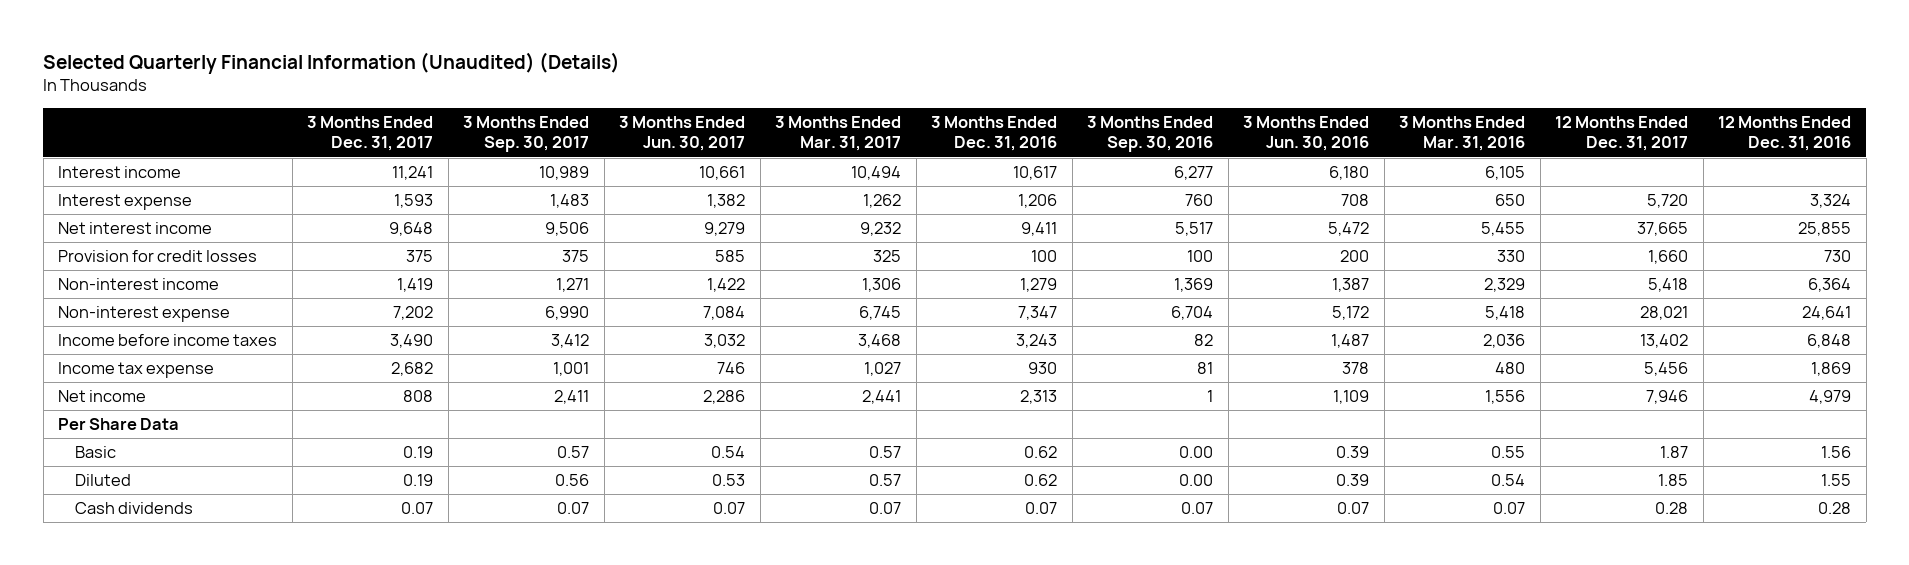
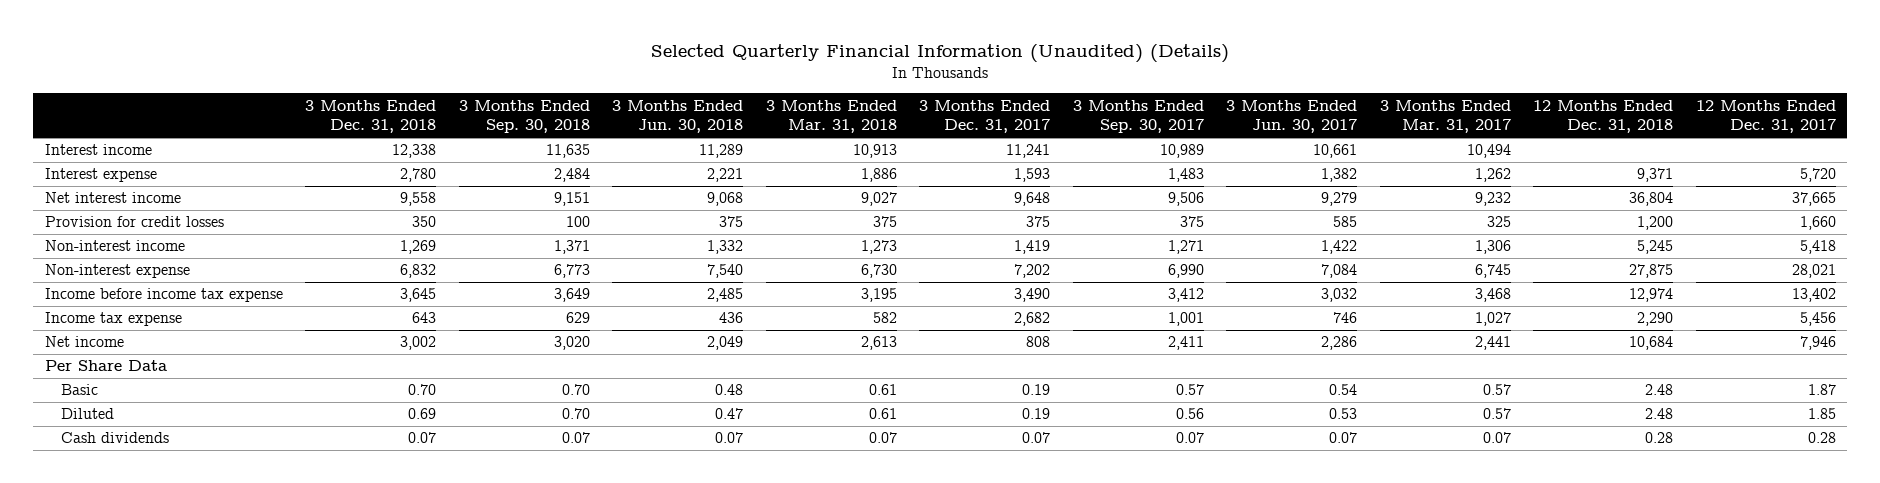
[931,116,1058,152] 3 Months Ended Dec. 31, 2016 -> none
[1087,116,1214,153] 3 Months Ended Sep. 30, 2016 -> none
[1243,116,1370,152] 3 Months Ended Jun. 30, 2016 -> none
[1399,116,1526,152] 3 Months Ended Mar. 31, 2016 -> none
[1718,116,1852,152] 12 Months Ended Dec. 31, 2016 -> none
none -> [305,99,437,134] 3 Months Ended Dec. 31, 2018
none -> [458,99,590,134] 3 Months Ended Sep. 30, 2018
none -> [612,99,744,134] 3 Months Ended Jun. 30, 2018
none -> [765,99,897,134] 3 Months Ended Mar. 31, 2018
none -> [1533,99,1674,134] 12 Months Ended Dec. 31, 2018
[58,334,278,347] Income before income taxes -> [44,288,283,303] Income before income tax expense

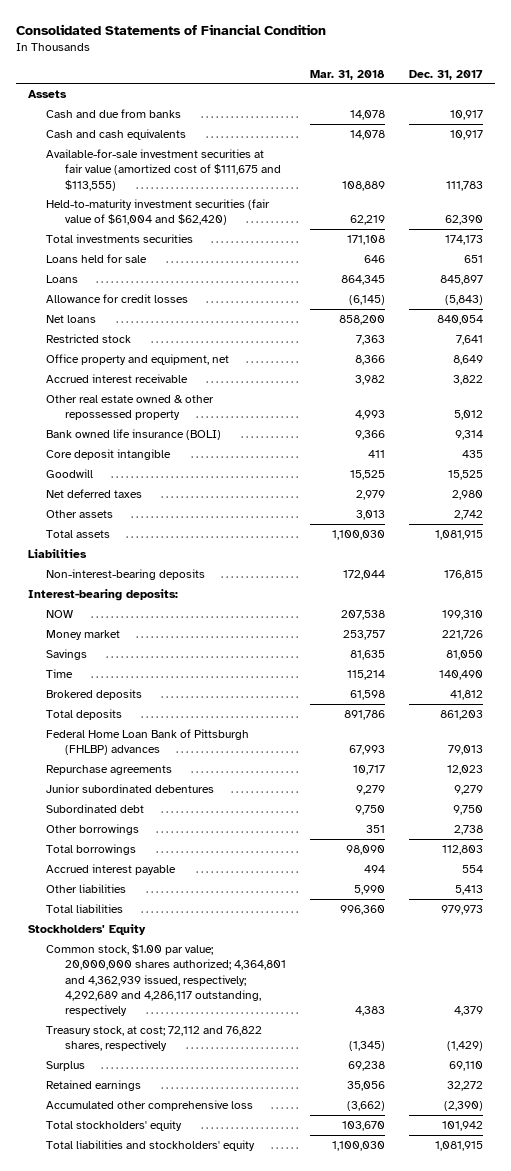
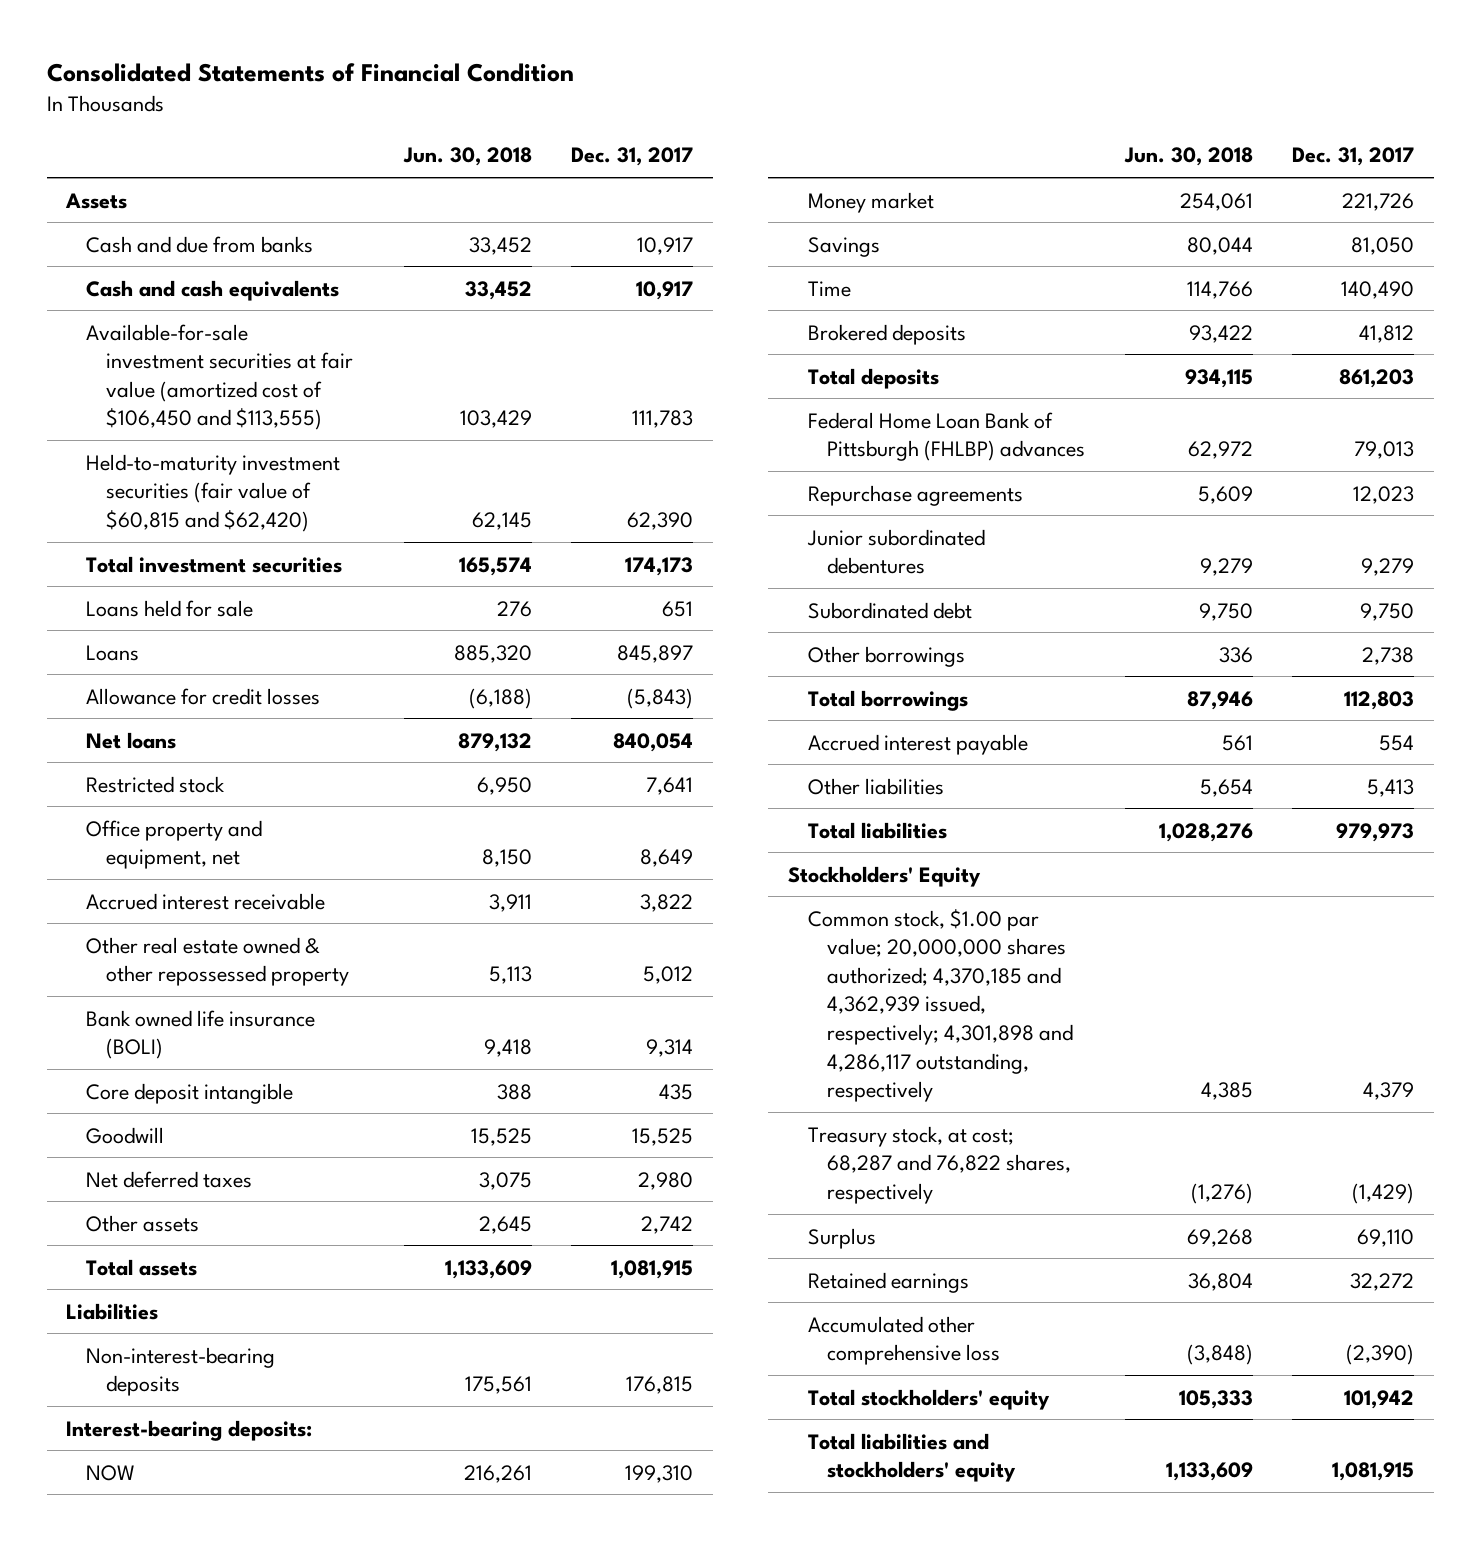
[309,69,385,80] Mar. 31, 2018 -> none
none -> [402,147,532,167] Jun. 30, 2018
[46,149,281,191] Available-for-sale investment securities at fair value (amortized cost of $111,675 and $113,555) -> [86,323,354,431] Available-for-sale investment securities at fair value (amortized cost of $106,450 and $113,555)
[46,199,271,226] Held-to-maturity investment securities (fair value of $61,004 and $62,420) -> [86,453,341,532] Held-to-maturity investment securities (fair value of $60,815 and $62,420)
[46,234,194,244] Total investments securities -> [86,555,343,573] Total investment securities
[46,944,286,1017] Common stock, $1.00 par value; 20,000,000 shares authorized; 4,364,801 and 4,362,939 issued, respectively; 4,292,689 and 4,286,117 outstanding, respectively -> [807,908,1074,1103] Common stock, $1.00 par value; 20,000,000 shares authorized; 4,370,185 and 4,362,939 issued, respectively; 4,301,898 and 4,286,117 outstanding, respectively
[46,1026,263,1052] Treasury stock, at cost; 72,112 and 76,822 shares, respectively -> [807,1125,1072,1204] Treasury stock, at cost; 68,287 and 76,822 shares, respectively

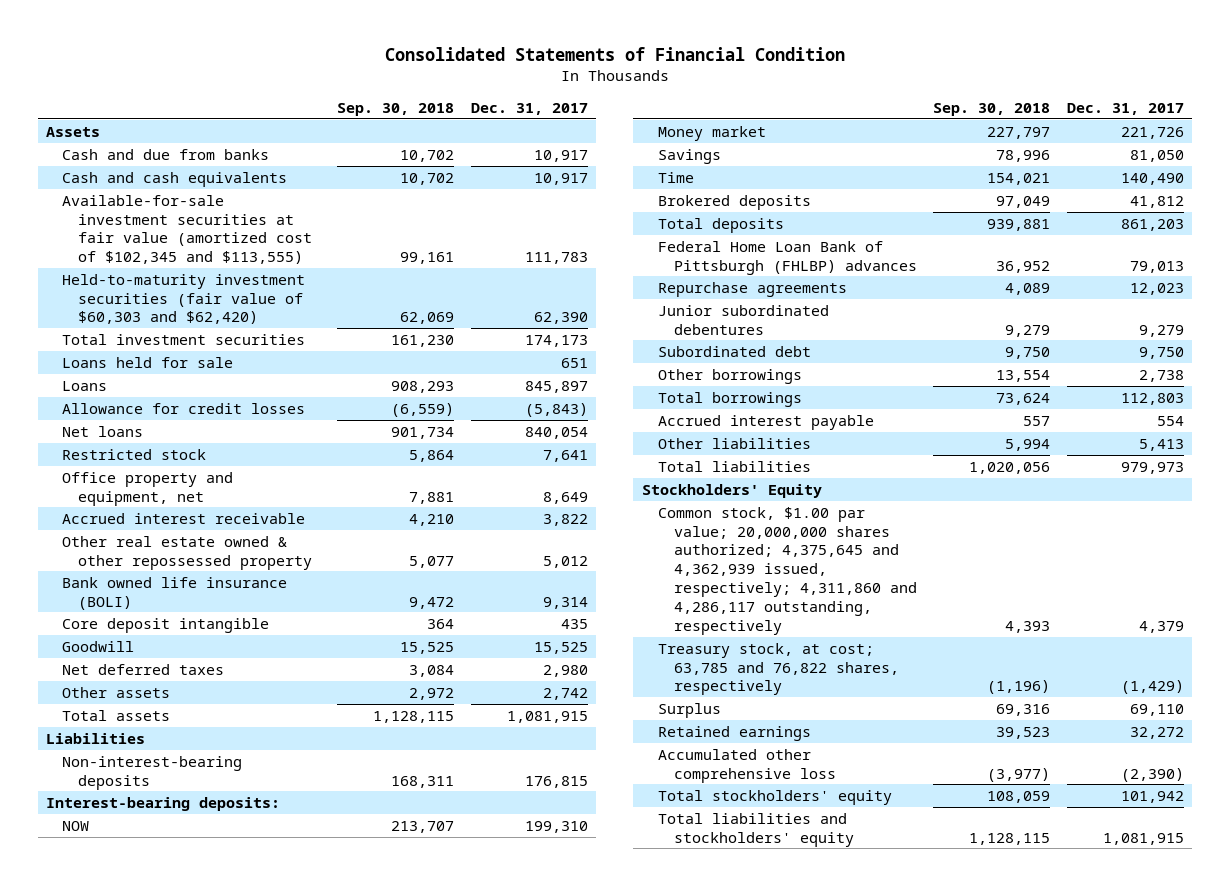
[402,147,532,167] Jun. 30, 2018 -> none
none -> [337,102,455,116] Sep. 30, 2018
[86,323,354,431] Available-for-sale investment securities at fair value (amortized cost of $106,450 and $113,555) -> [62,194,312,265] Available-for-sale investment securities at fair value (amortized cost of $102,345 and $113,555)
[86,453,341,532] Held-to-maturity investment securities (fair value of $60,815 and $62,420) -> [62,273,306,325] Held-to-maturity investment securities (fair value of $60,303 and $62,420)
[807,908,1074,1103] Common stock, $1.00 par value; 20,000,000 shares authorized; 4,370,185 and 4,362,939 issued, respectively; 4,301,898 and 4,286,117 outstanding, respectively -> [657,506,917,635] Common stock, $1.00 par value; 20,000,000 shares authorized; 4,375,645 and 4,362,939 issued, respectively; 4,311,860 and 4,286,117 outstanding, respectively
[807,1125,1072,1204] Treasury stock, at cost; 68,287 and 76,822 shares, respectively -> [657,642,899,696] Treasury stock, at cost; 63,785 and 76,822 shares, respectively

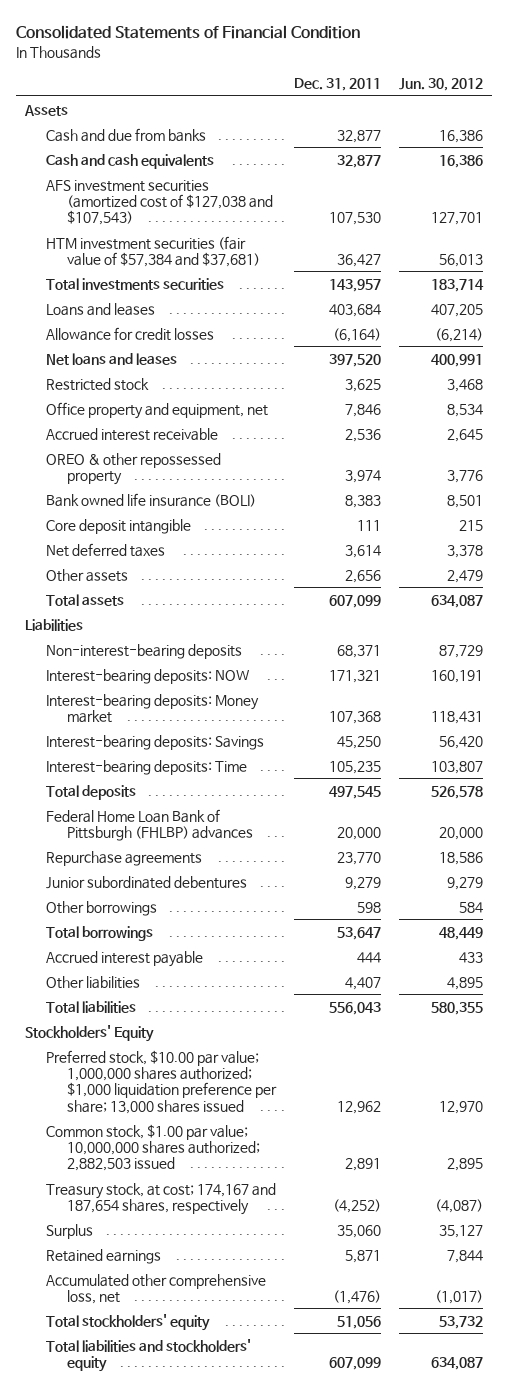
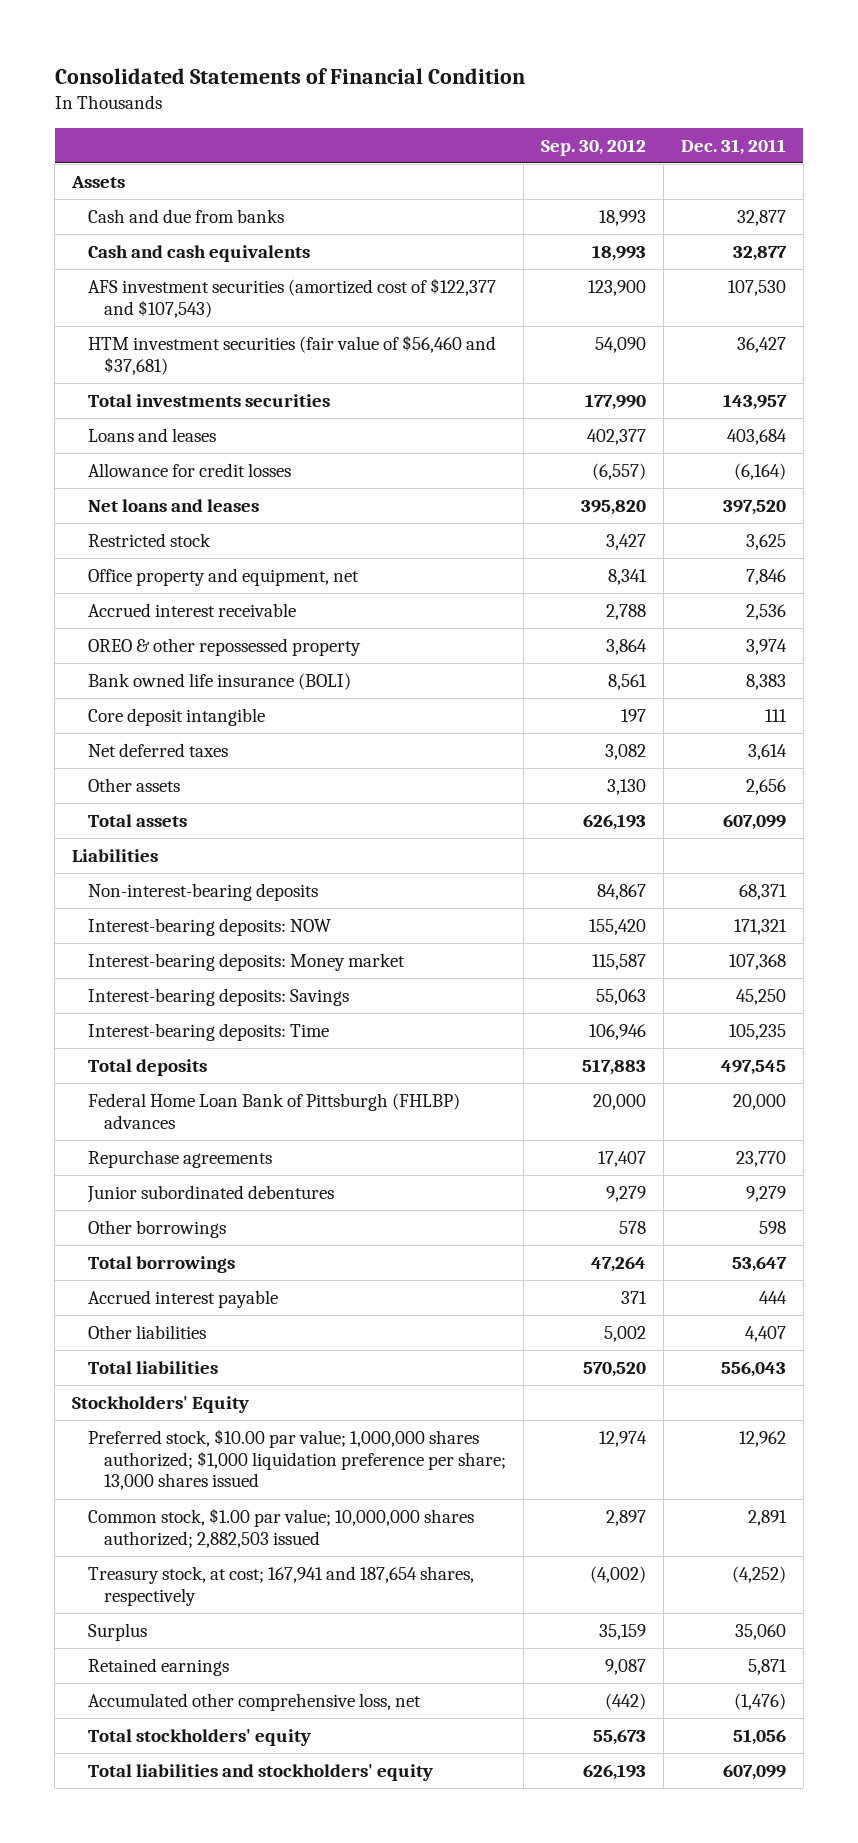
[398,78,483,92] Jun. 30, 2012 -> none
none -> [540,138,646,156] Sep. 30, 2012
[46,179,274,226] AFS investment securities (amortized cost of $127,038 and $107,543) -> [88,277,497,318] AFS investment securities (amortized cost of $122,377 and $107,543)
[46,235,261,267] HTM investment securities (fair value of $57,384 and $37,681) -> [88,334,497,375] HTM investment securities (fair value of $56,460 and $37,681)
[46,1182,277,1215] Treasury stock, at cost; 174,167 and 187,654 shares, respectively -> [88,1565,475,1606] Treasury stock, at cost; 167,941 and 187,654 shares, respectively

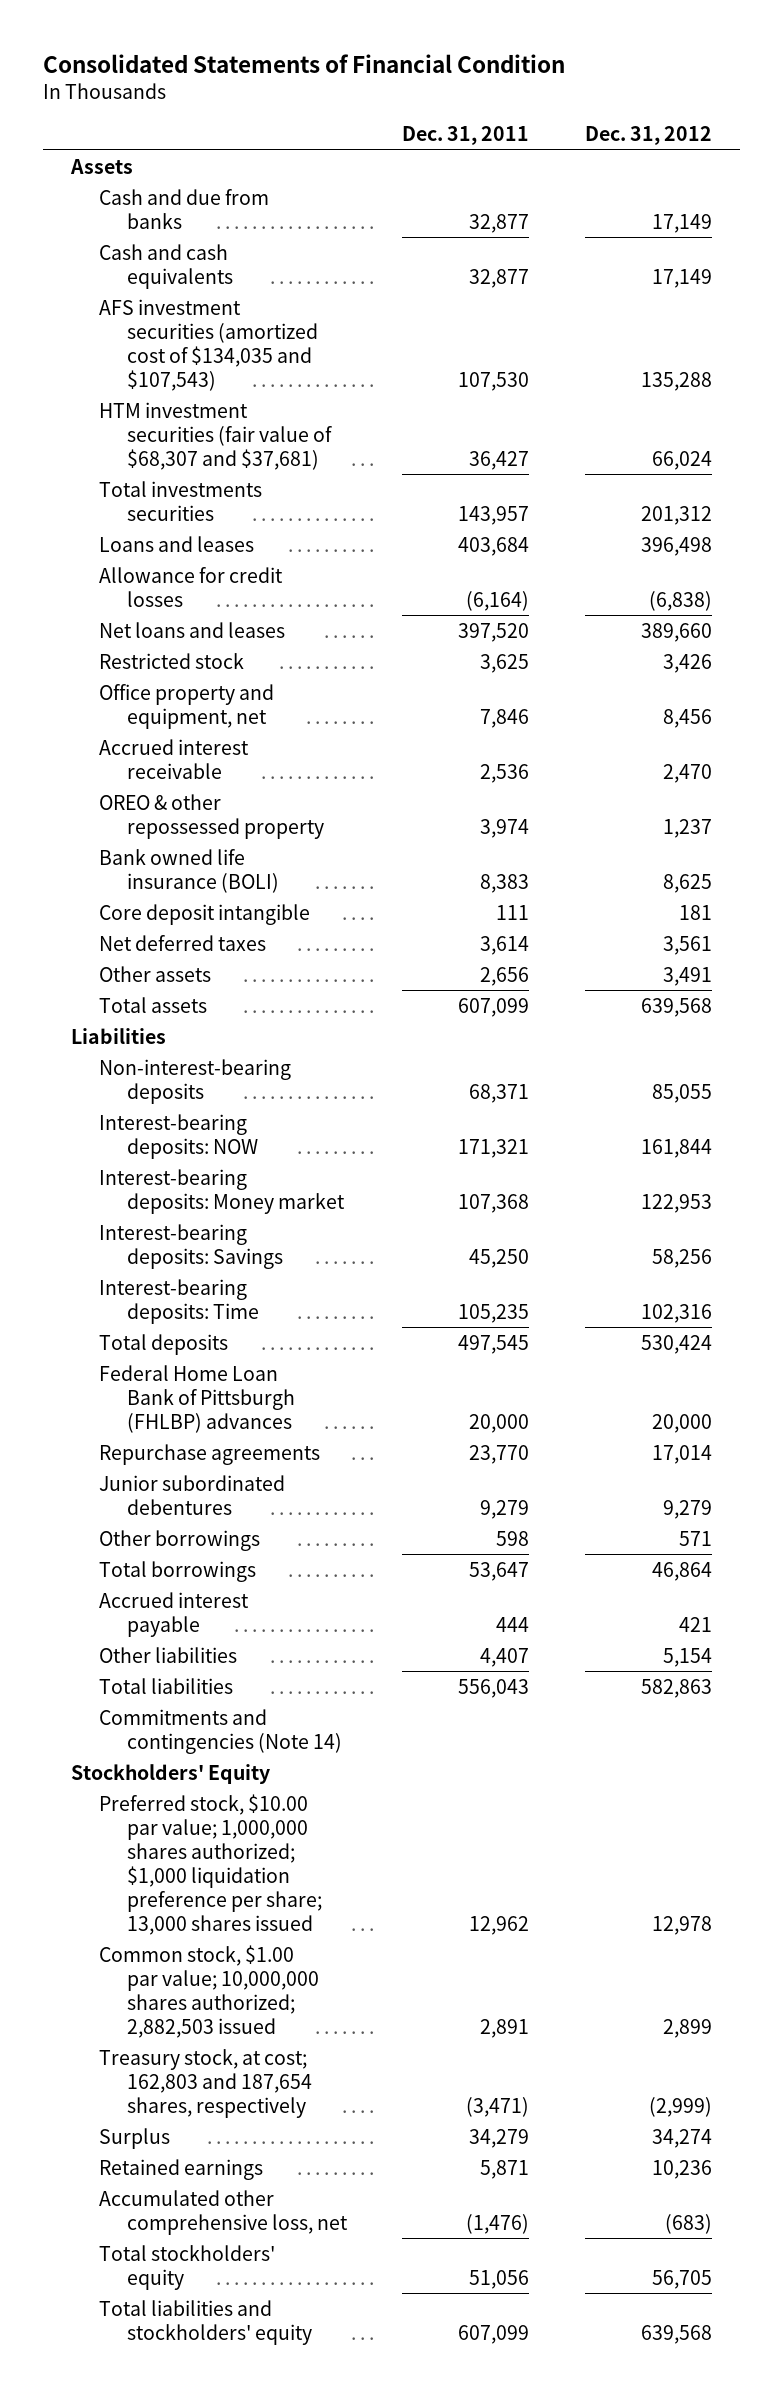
[540,138,646,156] Sep. 30, 2012 -> none
none -> [584,126,712,146] Dec. 31, 2012
[88,277,497,318] AFS investment securities (amortized cost of $122,377 and $107,543) -> [98,298,318,391] AFS investment securities (amortized cost of $134,035 and $107,543)
[88,334,497,375] HTM investment securities (fair value of $56,460 and $37,681) -> [98,401,332,470] HTM investment securities (fair value of $68,307 and $37,681)
none -> [98,1708,342,1754] Commitments and contingencies (Note 14)
[88,1565,475,1606] Treasury stock, at cost; 167,941 and 187,654 shares, respectively -> [98,2048,312,2118] Treasury stock, at cost; 162,803 and 187,654 shares, respectively
[731,1565,786,1583] (4,252) -> [466,2096,530,2117] (3,471)
[734,1623,786,1640] 35,060 -> [469,2128,530,2148] 34,279

